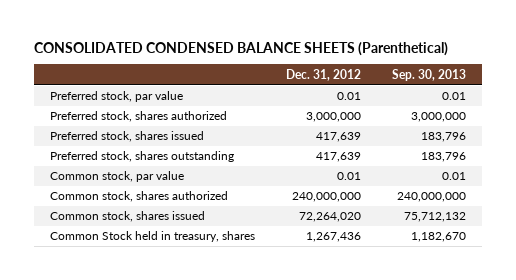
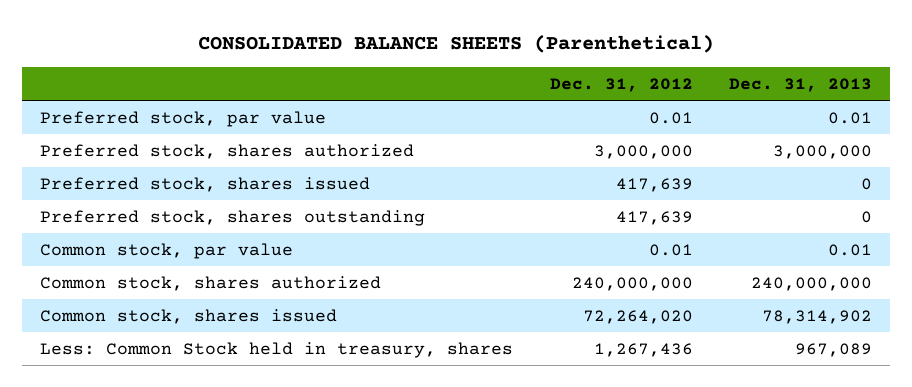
[34,41,449,56] CONSOLIDATED CONDENSED BALANCE SHEETS (Parenthetical) -> [198,35,715,54] CONSOLIDATED BALANCE SHEETS (Parenthetical)
[392,68,467,81] Sep. 30, 2013 -> none
none -> [729,77,873,92] Dec. 31, 2013
[49,231,255,243] Common Stock held in treasury, shares -> [40,341,514,358] Less: Common Stock held in treasury, shares

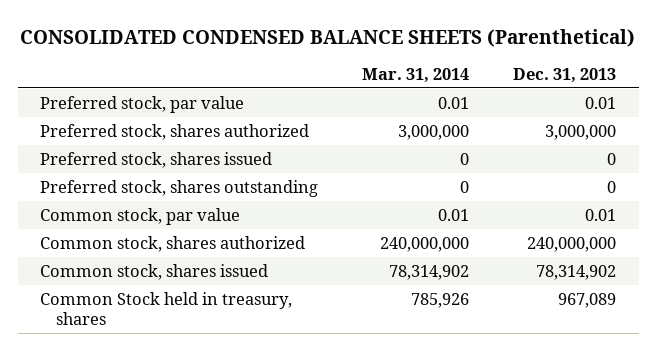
[198,35,715,54] CONSOLIDATED BALANCE SHEETS (Parenthetical) -> [20,28,636,47] CONSOLIDATED CONDENSED BALANCE SHEETS (Parenthetical)
[549,77,693,92] Dec. 31, 2012 -> none
none -> [362,67,470,83] Mar. 31, 2014
[40,341,514,358] Less: Common Stock held in treasury, shares -> [39,291,292,326] Common Stock held in treasury, shares

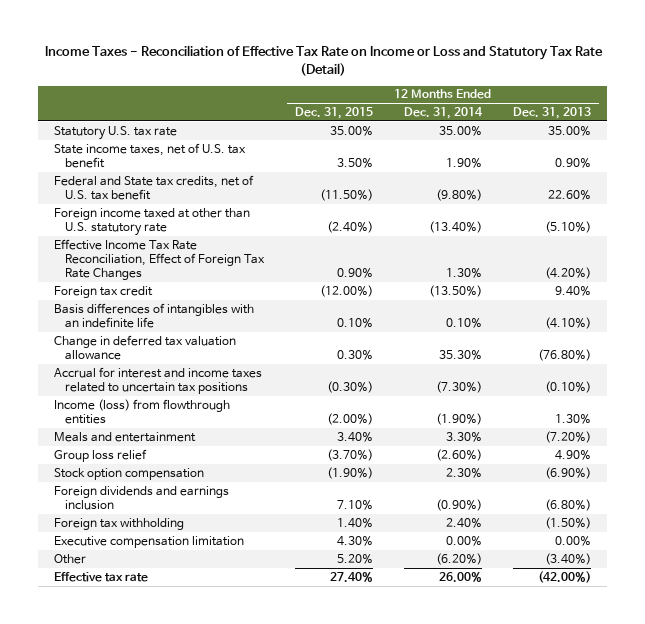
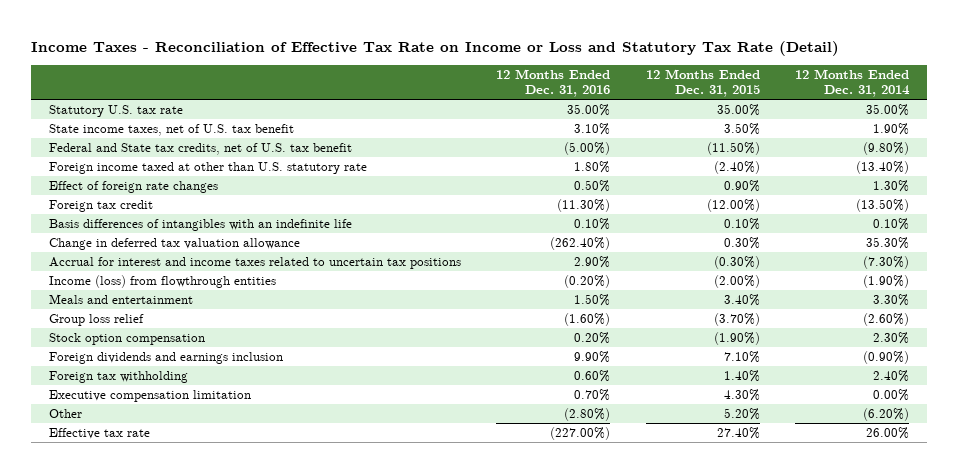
[513,107,592,120] Dec. 31, 2013 -> none
none -> [496,68,611,98] 12 Months Ended Dec. 31, 2016
[53,238,265,280] Effective Income Tax Rate Reconciliation, Effect of Foreign Tax Rate Changes -> [48,180,218,193] Effect of foreign rate changes

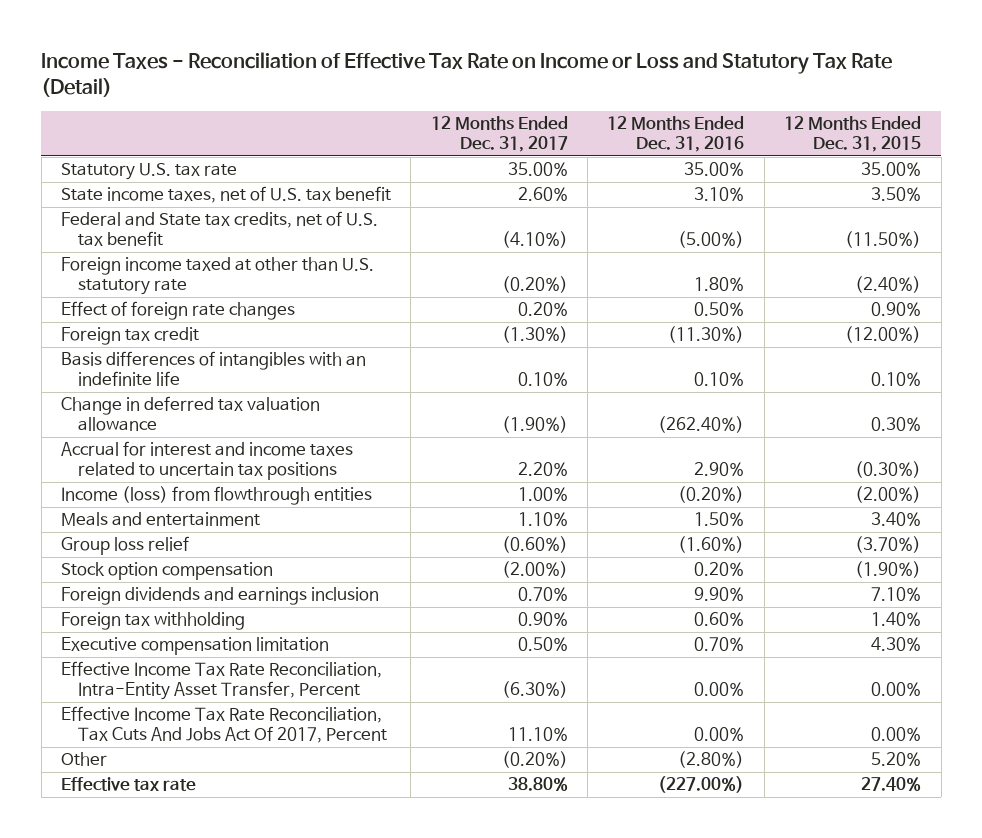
[795,68,911,98] 12 Months Ended Dec. 31, 2014 -> none
none -> [430,116,568,153] 12 Months Ended Dec. 31, 2017
none -> [61,661,383,701] Effective Income Tax Rate Reconciliation, Intra-Entity Asset Transfer, Percent
none -> [61,706,388,744] Effective Income Tax Rate Reconciliation, Tax Cuts And Jobs Act Of 2017, Percent

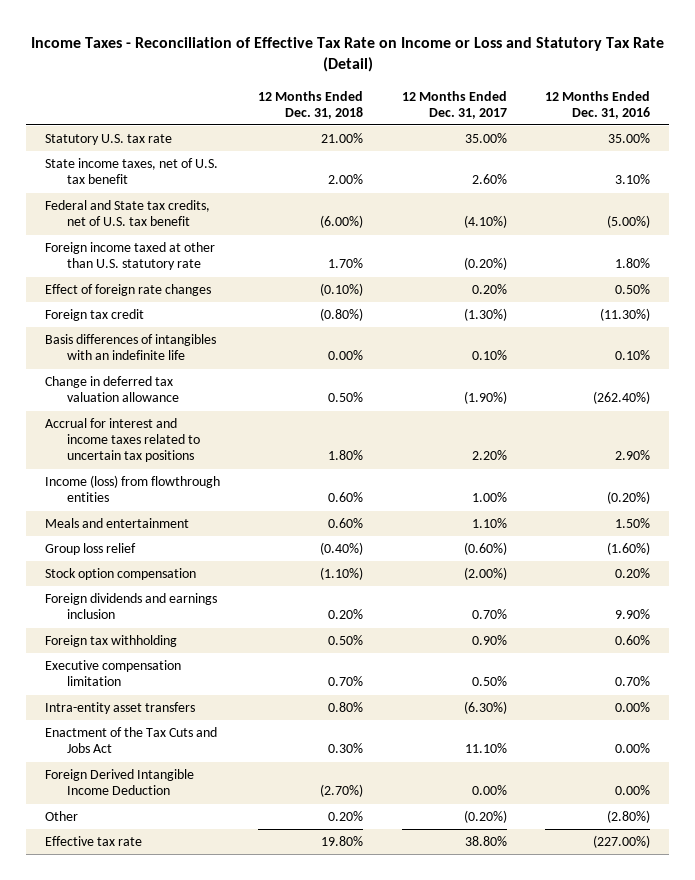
[784,116,922,153] 12 Months Ended Dec. 31, 2015 -> none
none -> [258,90,364,119] 12 Months Ended Dec. 31, 2018
[61,661,383,701] Effective Income Tax Rate Reconciliation, Intra-Entity Asset Transfer, Percent -> [45,702,196,715] Intra-entity asset transfers
[61,706,388,744] Effective Income Tax Rate Reconciliation, Tax Cuts And Jobs Act Of 2017, Percent -> [45,727,218,754] Enactment of the Tax Cuts and Jobs Act
none -> [45,769,195,796] Foreign Derived Intangible Income Deduction

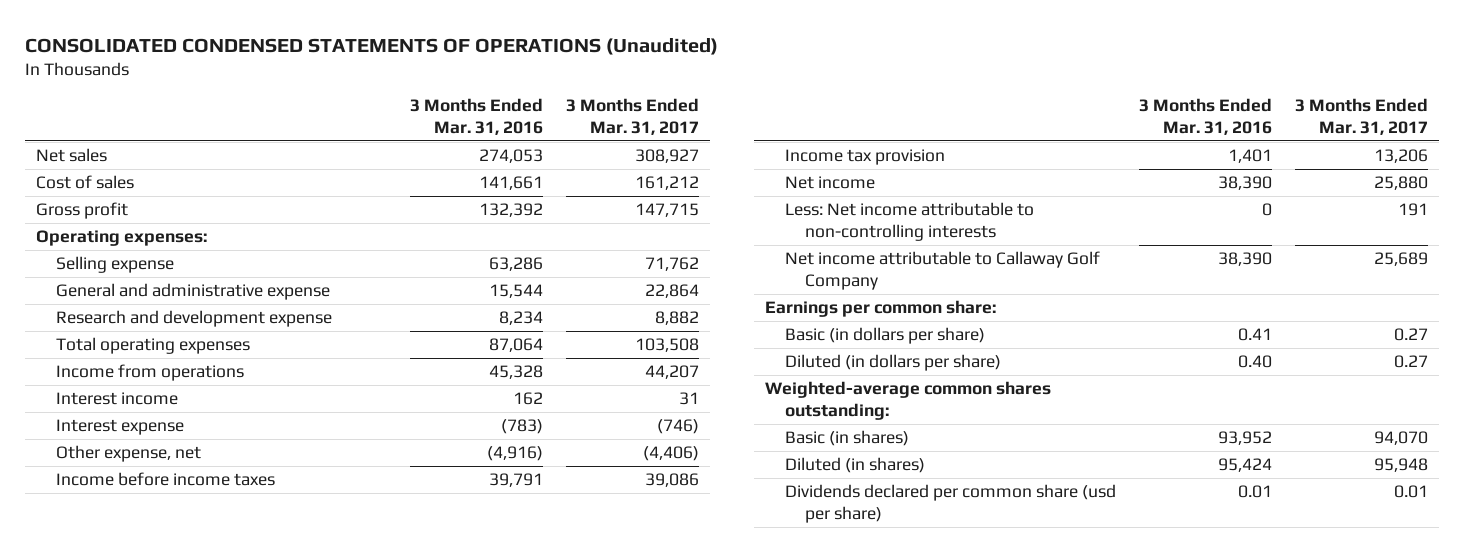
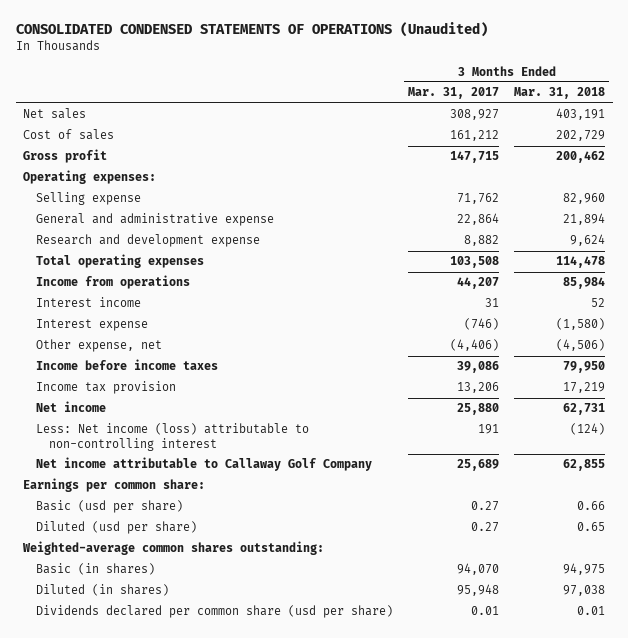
[410,97,544,135] 3 Months Ended Mar. 31, 2016 -> none
none -> [514,87,606,100] Mar. 31, 2018
[785,201,1035,241] Less: Net income attributable to non-controlling interests -> [36,423,310,452] Less: Net income (loss) attributable to non-controlling interest
[785,326,986,344] Basic (in dollars per share) -> [36,500,184,514] Basic (usd per share)
[785,353,1002,371] Diluted (in dollars per share) -> [36,521,198,535] Diluted (usd per share)

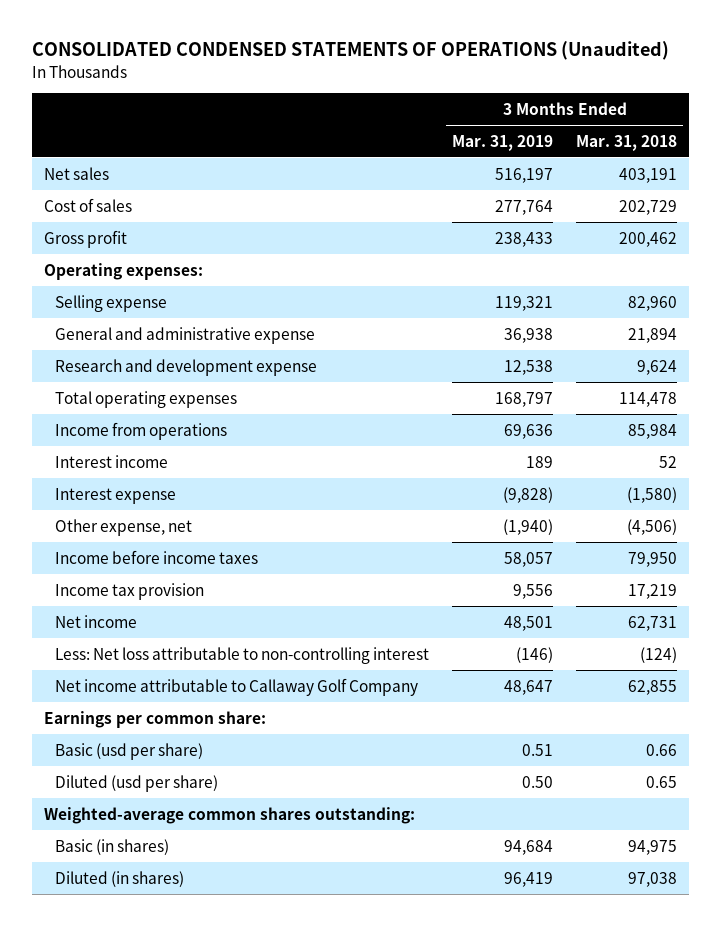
[408,87,500,100] Mar. 31, 2017 -> none
none -> [452,134,554,151] Mar. 31, 2019
[36,423,310,452] Less: Net income (loss) attributable to non-controlling interest -> [54,646,429,664] Less: Net loss attributable to non-controlling interest
[36,605,394,619] Dividends declared per common share (usd per share) -> none

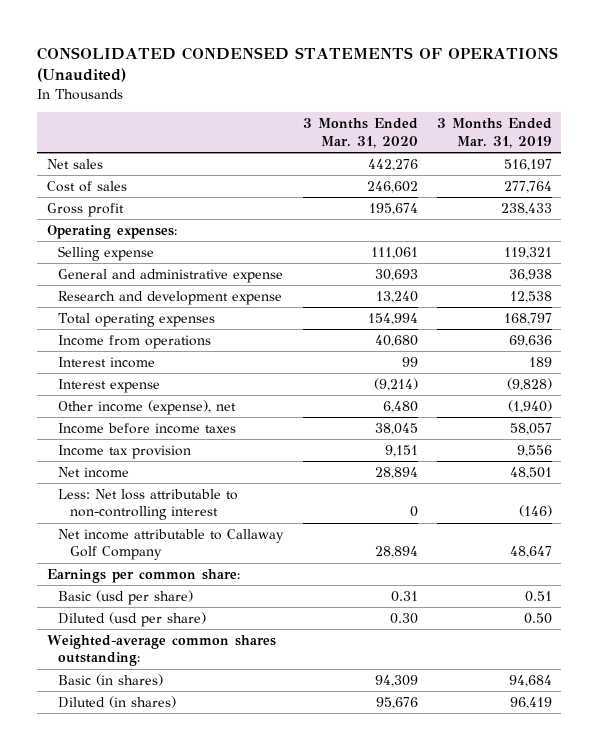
[576,134,678,151] Mar. 31, 2018 -> none
none -> [302,118,418,148] 3 Months Ended Mar. 31, 2020
[54,518,192,536] Other expense, net -> [58,399,237,415] Other income (expense), net

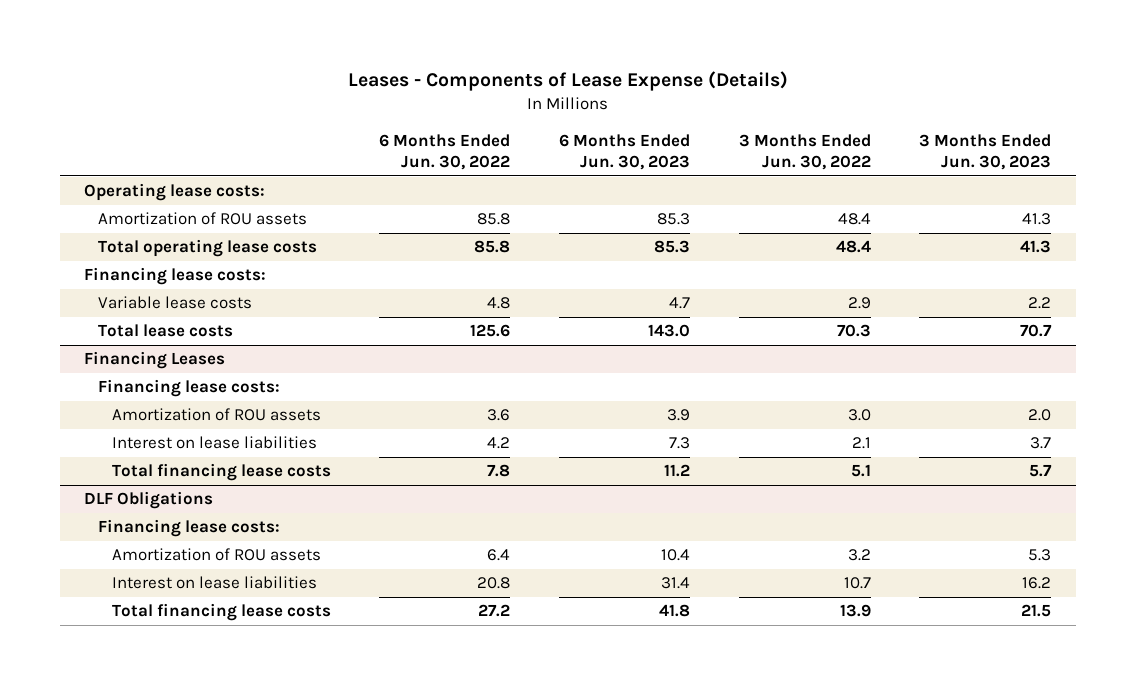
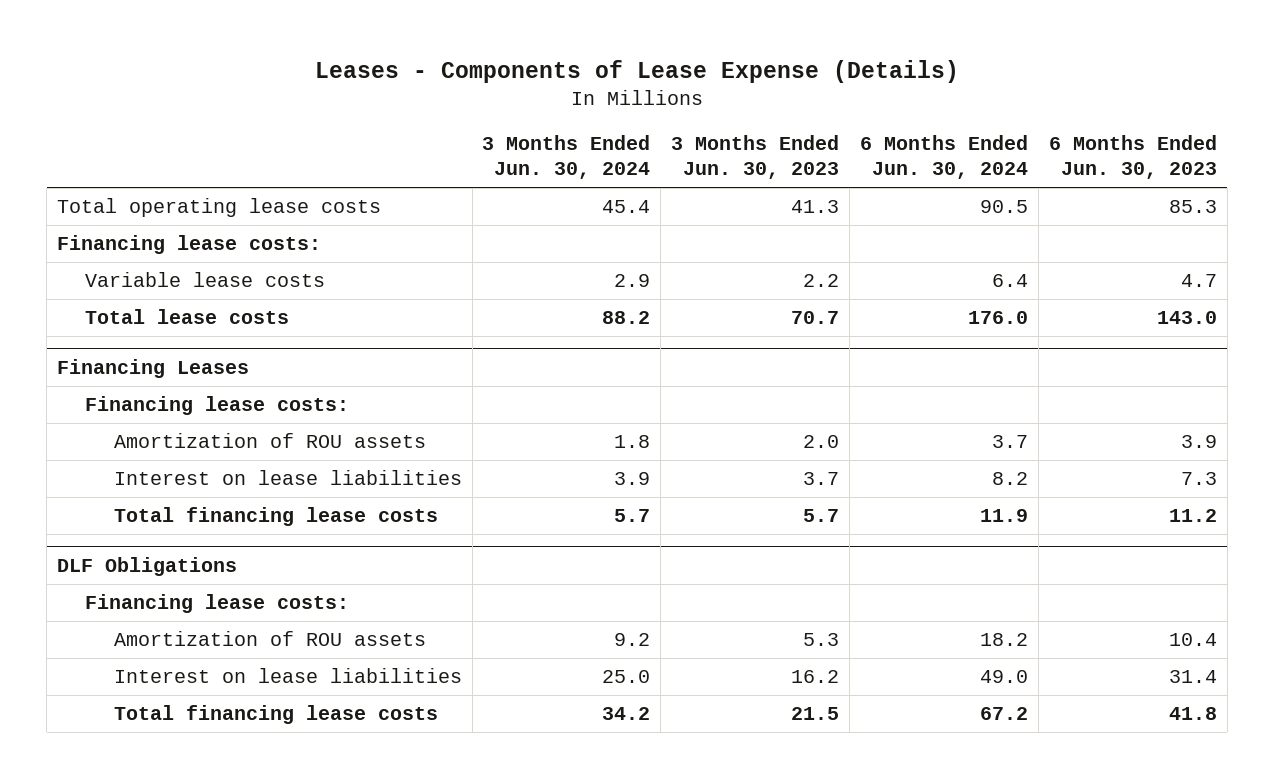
[379,134,511,170] 6 Months Ended Jun. 30, 2022 -> none
[738,134,871,170] 3 Months Ended Jun. 30, 2022 -> none
none -> [482,135,651,179] 3 Months Ended Jun. 30, 2024
none -> [860,135,1029,179] 6 Months Ended Jun. 30, 2024
[83,183,265,202] Operating lease costs: -> none
[97,212,307,226] Amortization of ROU assets -> none

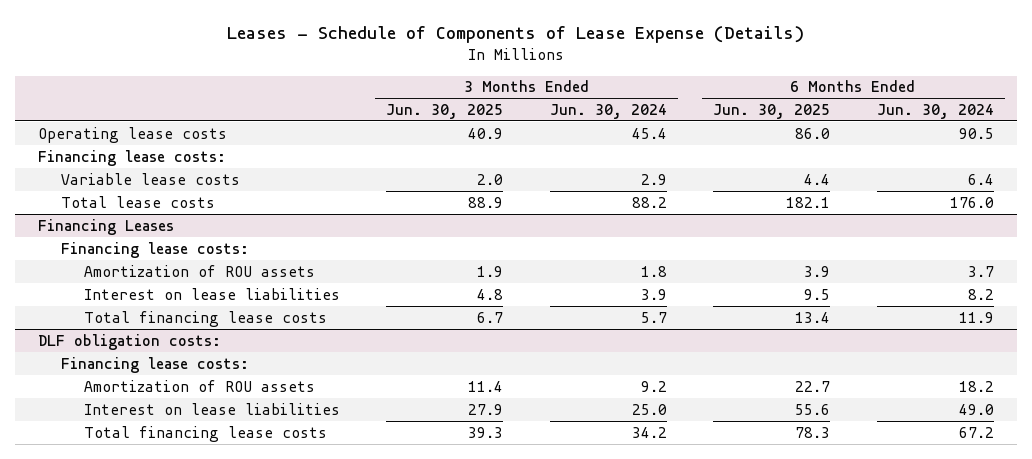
[315,60,960,84] Leases - Components of Lease Expense (Details) -> [226,26,804,44] Leases - Schedule of Components of Lease Expense (Details)
[671,135,840,179] 3 Months Ended Jun. 30, 2023 -> none
[1048,135,1217,179] 6 Months Ended Jun. 30, 2023 -> none
none -> [386,103,504,119] Jun. 30, 2025
none -> [713,103,831,119] Jun. 30, 2025
[57,198,382,218] Total operating lease costs -> [38,126,228,143] Operating lease costs
[57,556,238,576] DLF Obligations -> [38,333,222,350] DLF obligation costs:

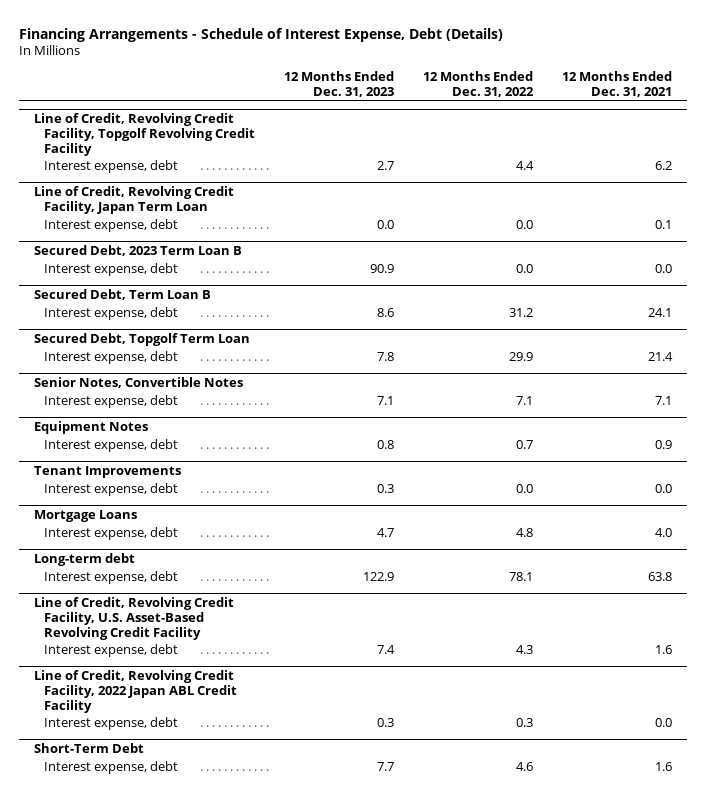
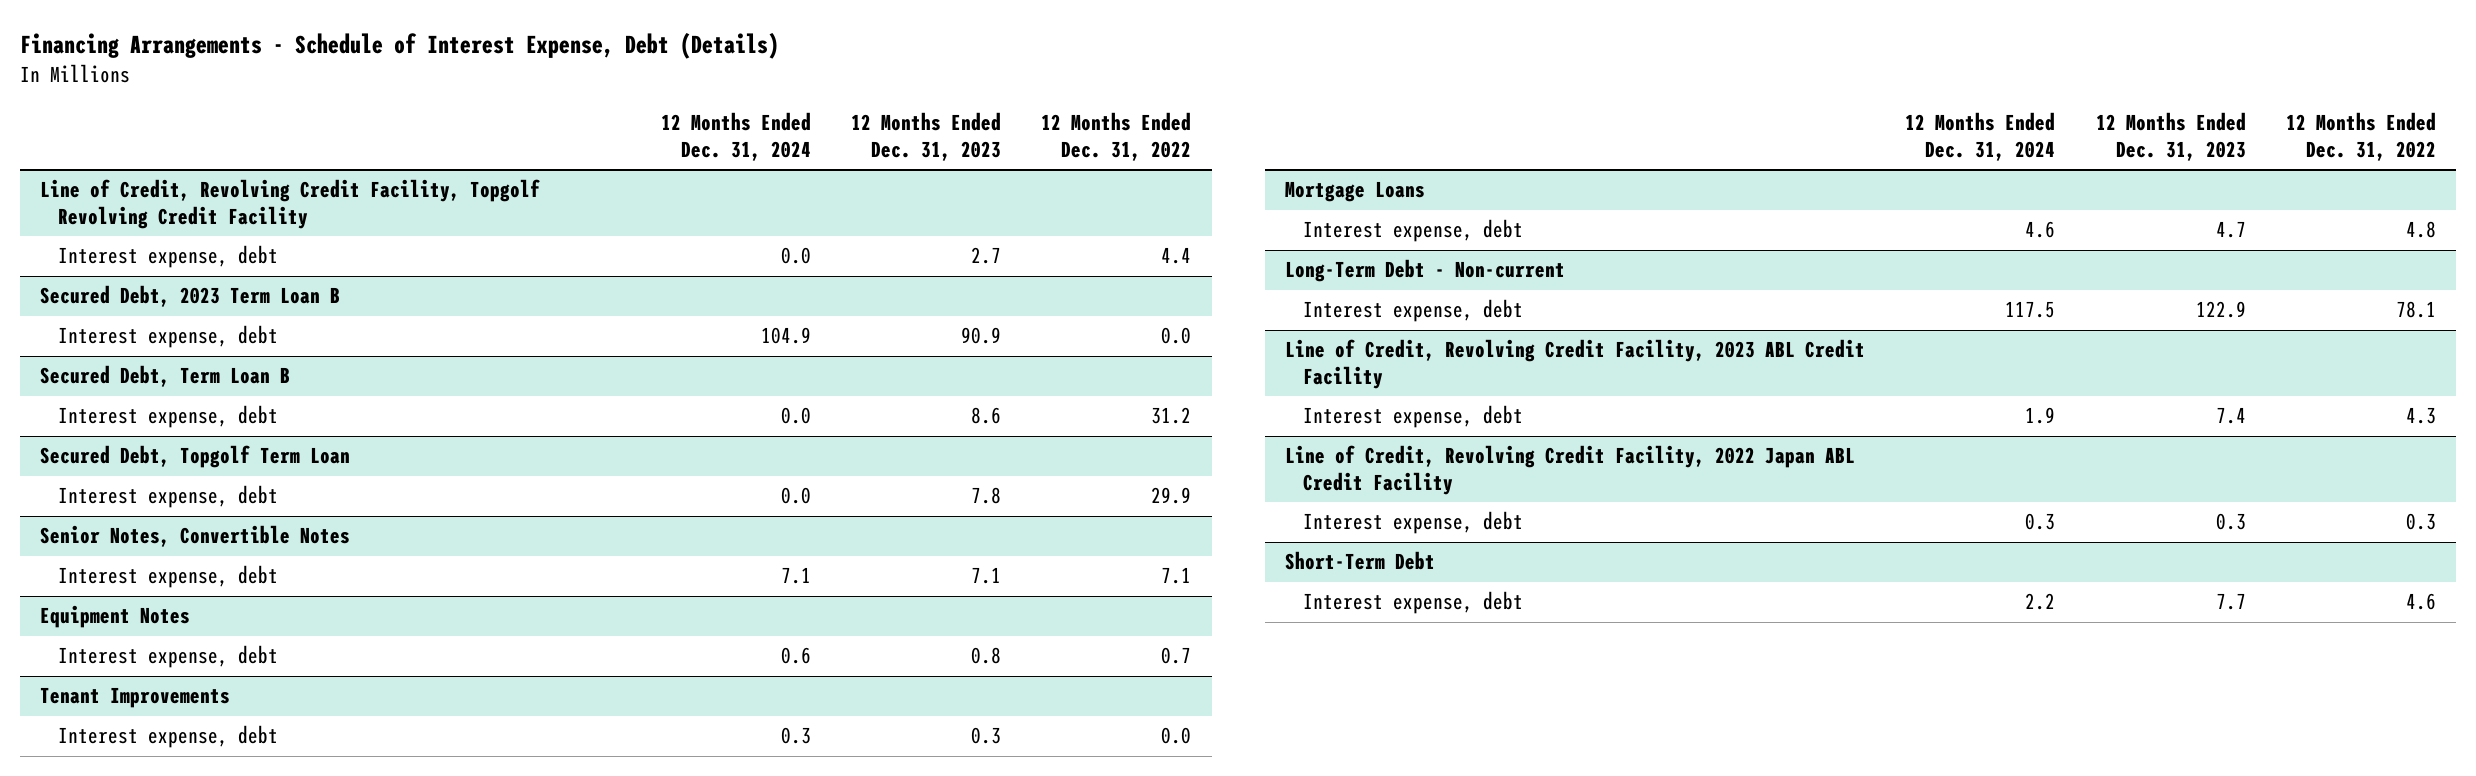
[562,71,673,98] 12 Months Ended Dec. 31, 2021 -> none
none -> [660,112,811,161] 12 Months Ended Dec. 31, 2024
[33,185,234,214] Line of Credit, Revolving Credit Facility, Japan Term Loan -> none
[43,219,178,233] Interest expense, debt -> none
[33,552,135,566] Long-term debt -> [1285,259,1566,283] Long-Term Debt - Non-current
[33,596,234,640] Line of Credit, Revolving Credit Facility, U.S. Asset-Based Revolving Credit Facility -> none
none -> [1285,339,1866,389] Line of Credit, Revolving Credit Facility, 2023 ABL Credit Facility

